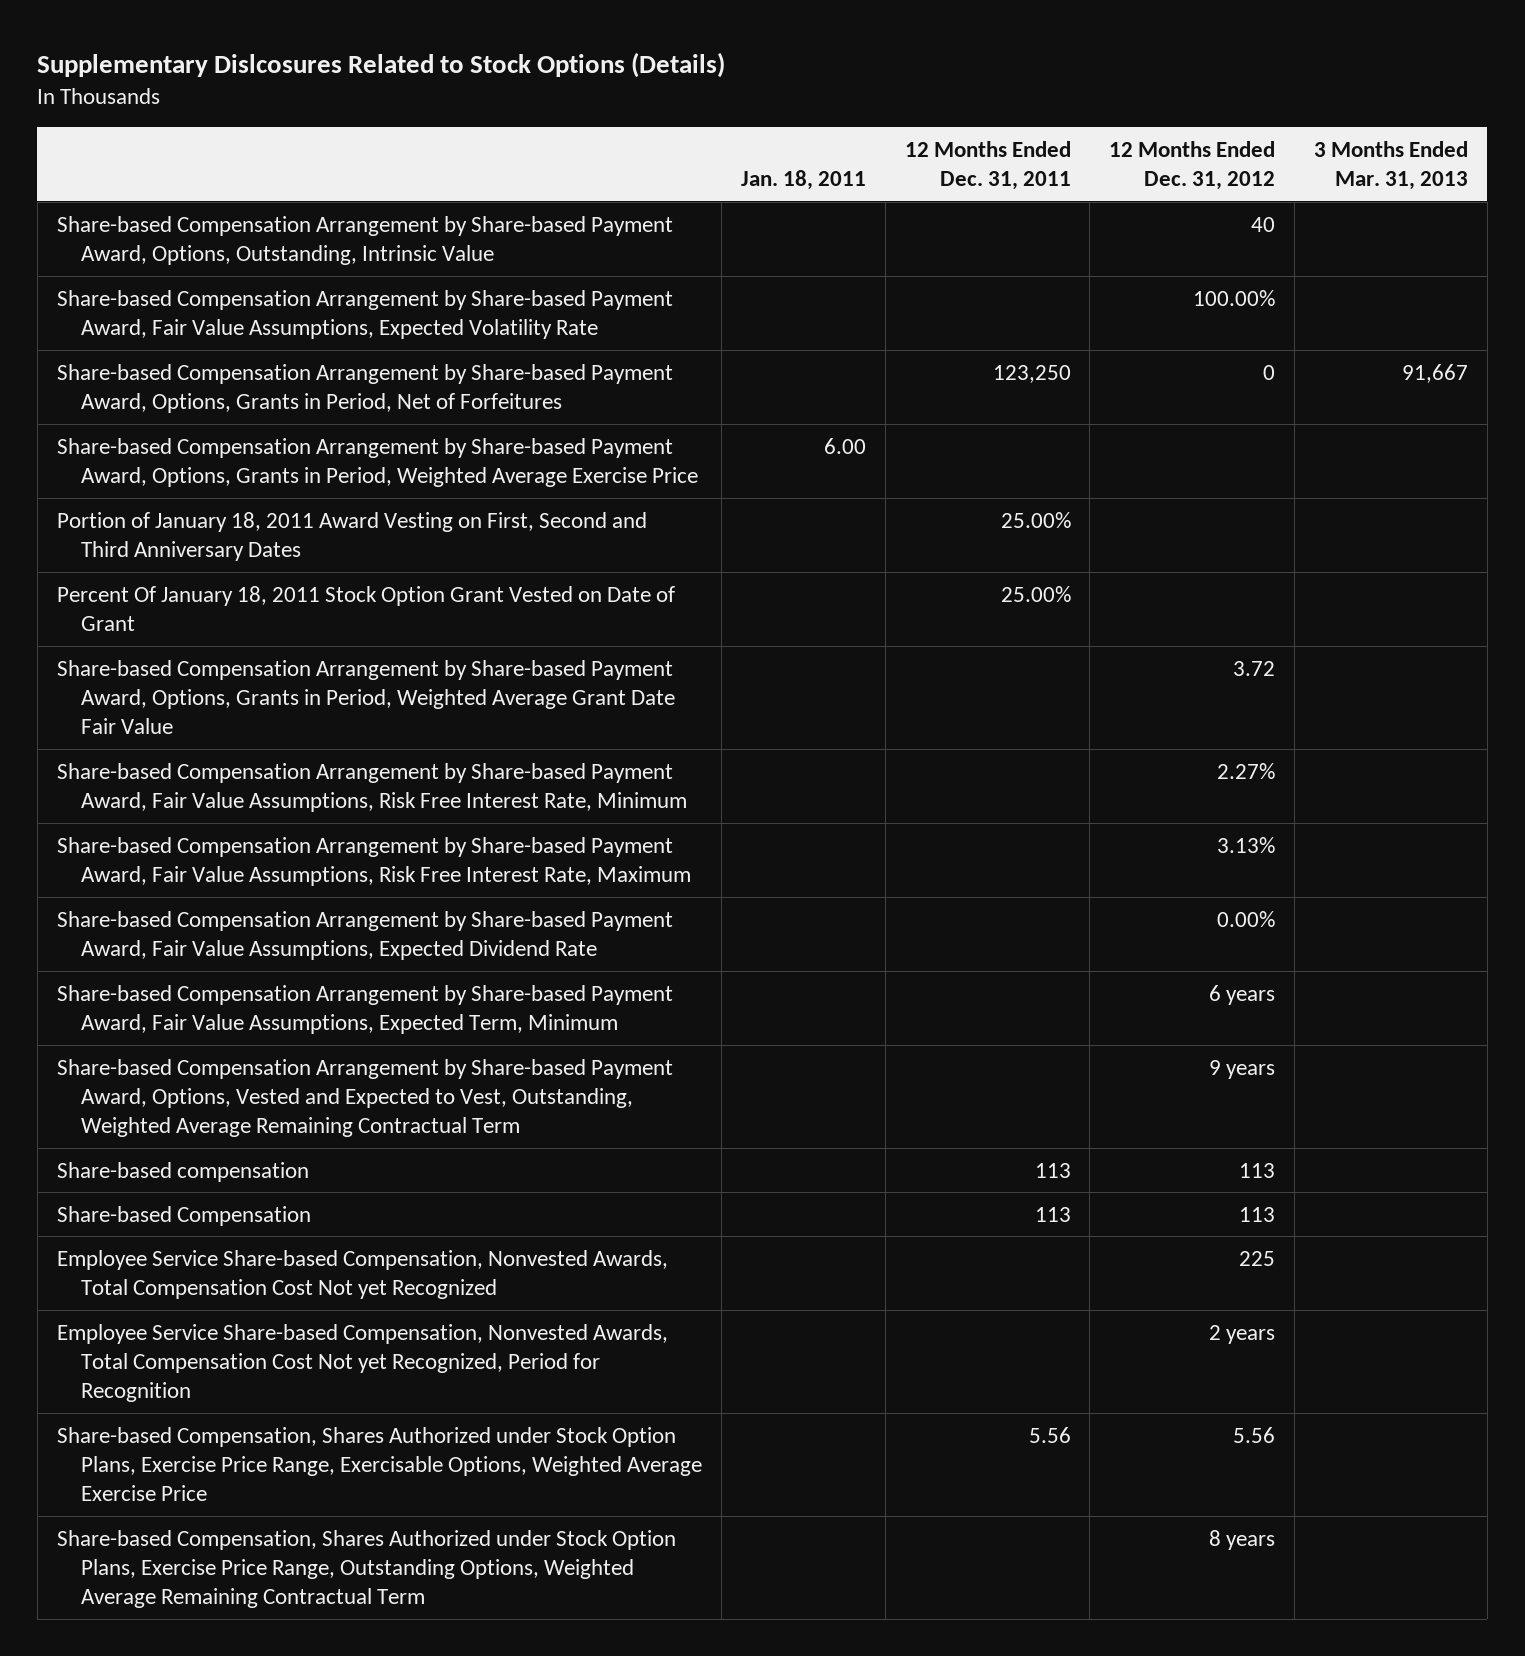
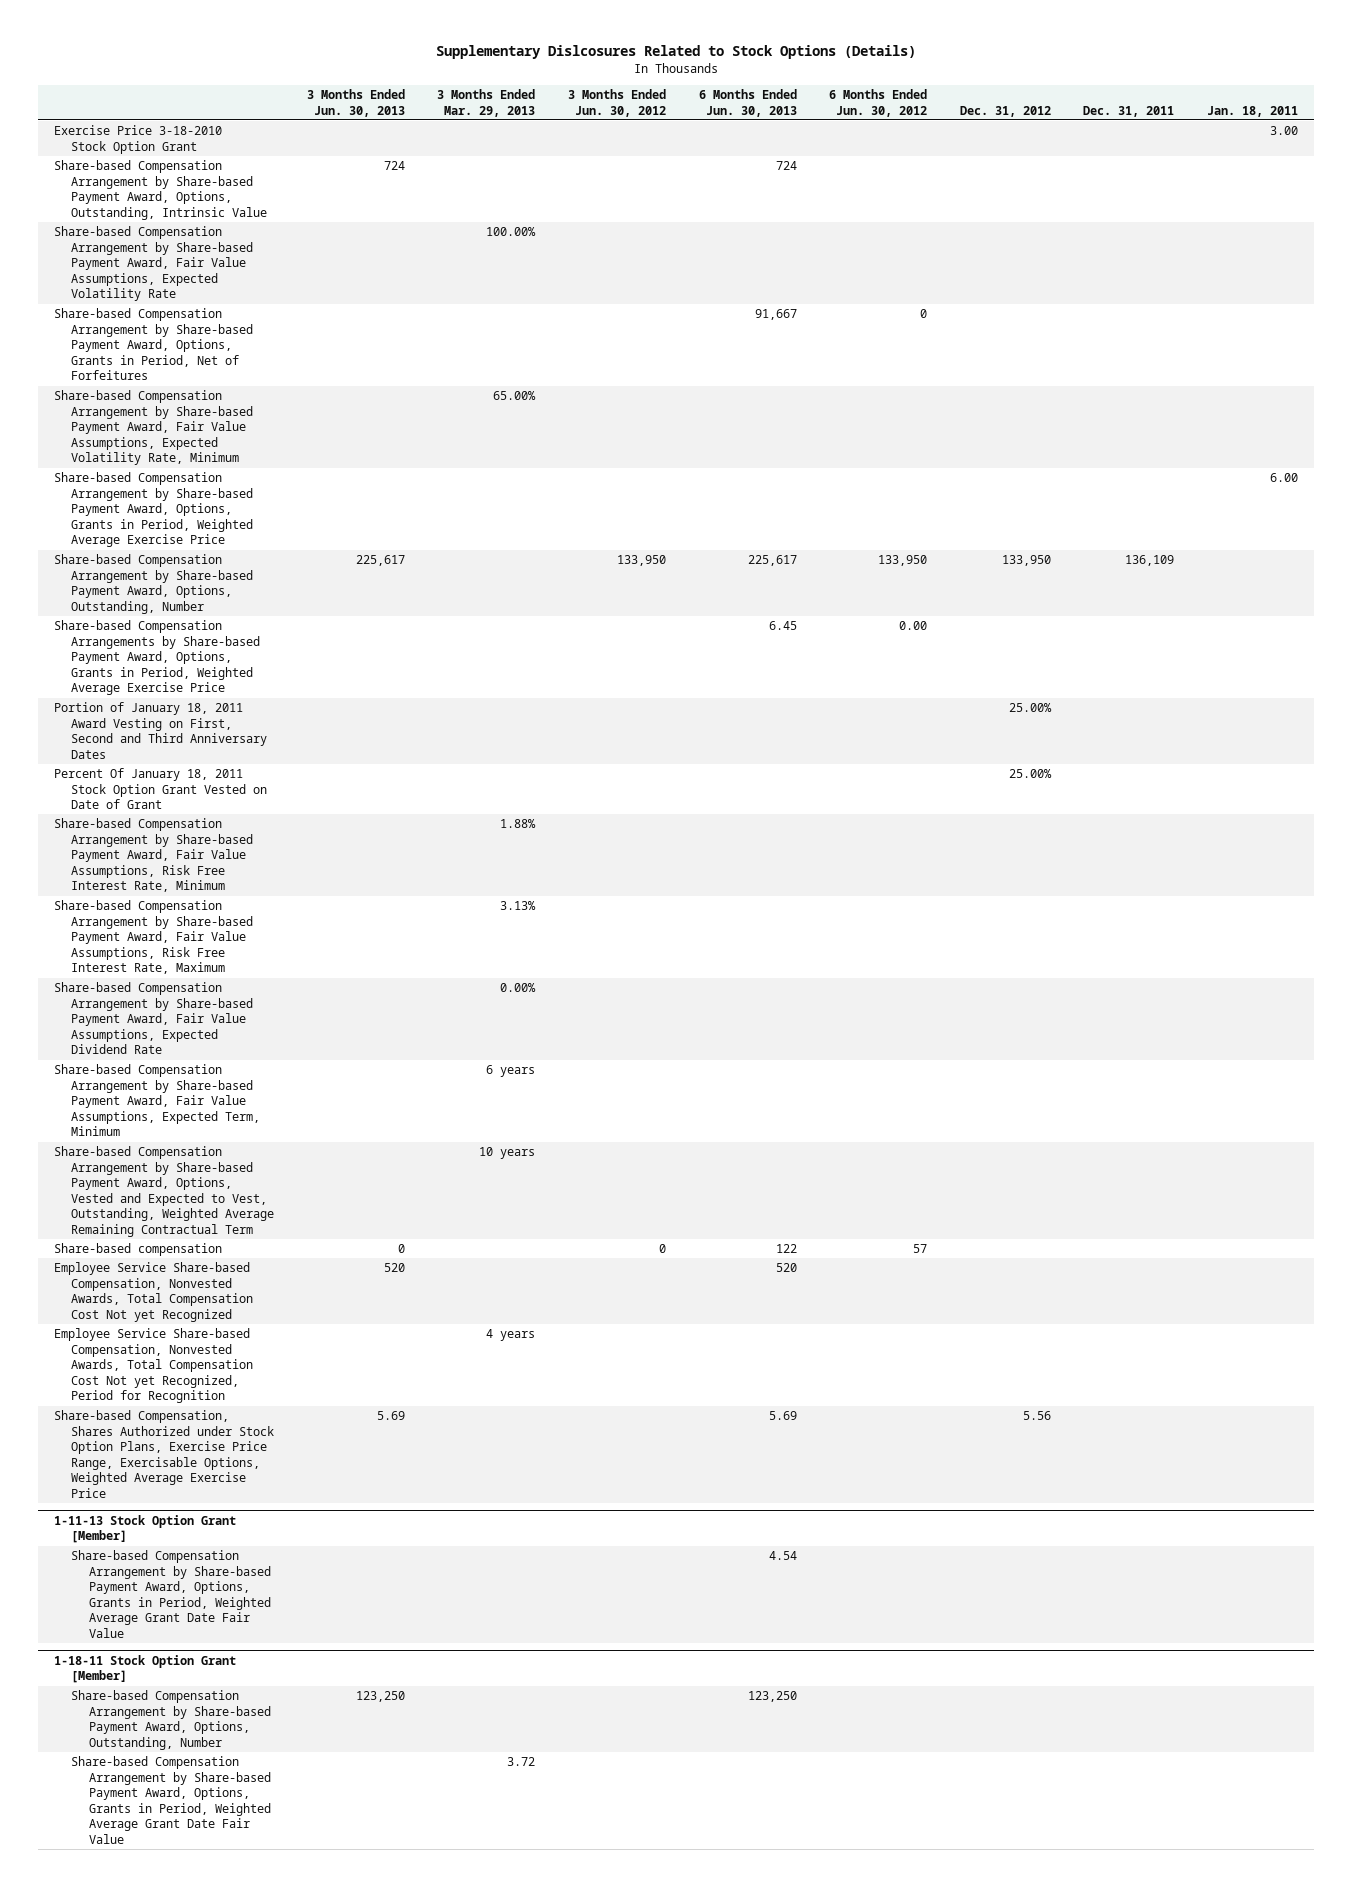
[904,140,1071,190] 12 Months Ended Dec. 31, 2011 -> none
[1109,140,1276,190] 12 Months Ended Dec. 31, 2012 -> none
[1313,140,1468,190] 3 Months Ended Mar. 31, 2013 -> none
none -> [306,89,405,117] 3 Months Ended Jun. 30, 2013
none -> [437,89,536,117] 3 Months Ended Mar. 29, 2013
none -> [568,89,667,117] 3 Months Ended Jun. 30, 2012
none -> [698,89,797,117] 6 Months Ended Jun. 30, 2013
none -> [829,89,928,117] 6 Months Ended Jun. 30, 2012
none -> [959,105,1051,117] Dec. 31, 2012
none -> [1083,105,1175,117] Dec. 31, 2011
none -> [53,124,222,154] Exercise Price 3-18-2010 Stock Option Grant
none -> [53,389,254,466] Share-based Compensation Arrangement by Share-based Payment Award, Fair Value Assumptions, Expected Volatility Rate, Minimum
none -> [53,553,254,614] Share-based Compensation Arrangement by Share-based Payment Award, Options, Outstanding, Number
none -> [53,619,261,696] Share-based Compensation Arrangements by Share-based Payment Award, Options, Grants in Period, Weighted Average Exercise Price
[56,659,676,735] Share-based Compensation Arrangement by Share-based Payment Award, Options, Grants in Period, Weighted Average Grant Date Fair Value -> none
[56,1205,311,1226] Share-based Compensation -> none
[56,1529,676,1609] Share-based Compensation, Shares Authorized under Stock Option Plans, Exercise Price Range, Outstanding Options, Weighted Average Remaining Contractual Term -> none
none -> [53,1514,236,1544] 1-11-13 Stock Option Grant [Member]
none -> [71,1549,271,1639] Share-based Compensation Arrangement by Share-based Payment Award, Options, Grants in Period, Weighted Average Grant Date Fair Value
none -> [53,1654,236,1684] 1-18-11 Stock Option Grant [Member]
none -> [71,1689,271,1750] Share-based Compensation Arrangement by Share-based Payment Award, Options, Outstanding, Number
none -> [71,1755,271,1845] Share-based Compensation Arrangement by Share-based Payment Award, Options, Grants in Period, Weighted Average Grant Date Fair Value

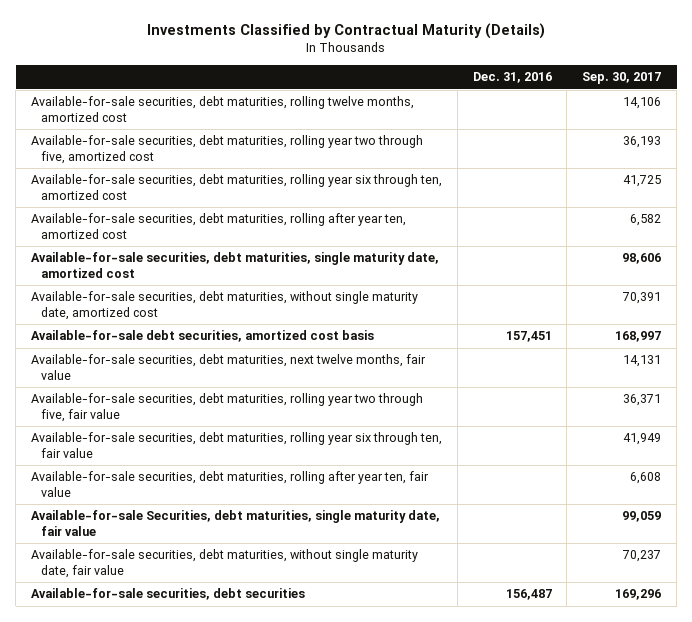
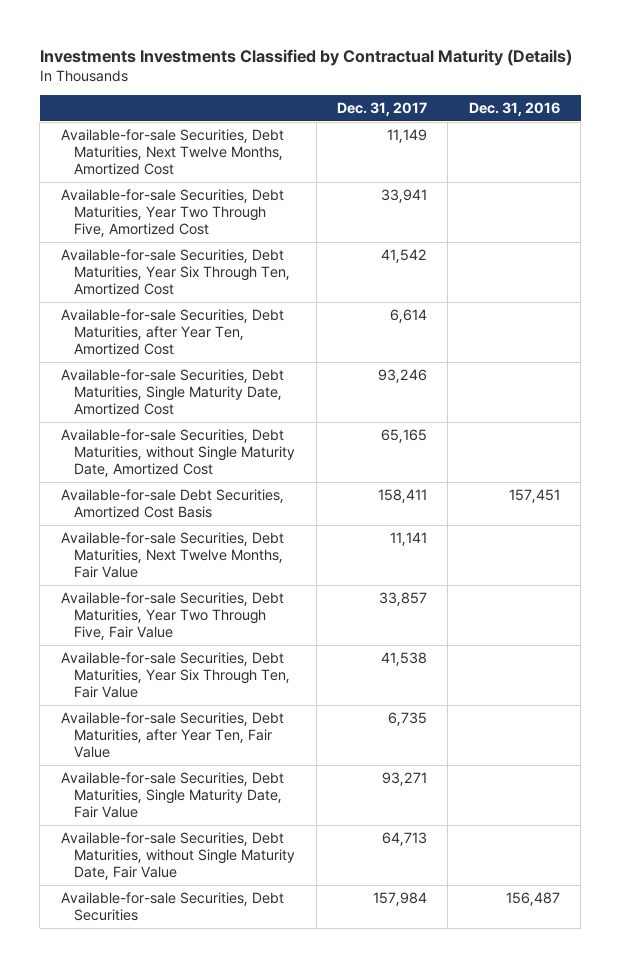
[147,23,546,40] Investments Classified by Contractual Maturity (Details) -> [39,48,572,66] Investments Investments Classified by Contractual Maturity (Details)
[582,72,662,85] Sep. 30, 2017 -> none
none -> [337,102,428,117] Dec. 31, 2017
[30,96,414,123] Available-for-sale securities, debt maturities, rolling twelve months, amortized cost -> [60,128,284,176] Available-for-sale Securities, Debt Maturities, Next Twelve Months, Amortized Cost
[30,135,423,165] Available-for-sale securities, debt maturities, rolling year two through five, amortized cost -> [60,188,284,238] Available-for-sale Securities, Debt Maturities, Year Two Through Five, Amortized Cost
[30,174,442,201] Available-for-sale securities, debt maturities, rolling year six through ten, amortized cost -> [60,248,291,296] Available-for-sale Securities, Debt Maturities, Year Six Through Ten, Amortized Cost
[30,213,406,240] Available-for-sale securities, debt maturities, rolling after year ten, amortized cost -> [60,308,284,356] Available-for-sale Securities, Debt Maturities, after Year Ten, Amortized Cost
[30,252,439,279] Available-for-sale securities, debt maturities, single maturity date, amortized cost -> [60,368,284,416] Available-for-sale Securities, Debt Maturities, Single Maturity Date, Amortized Cost
[30,291,418,321] Available-for-sale securities, debt maturities, without single maturity date, amortized cost -> [60,428,296,478] Available-for-sale Securities, Debt Maturities, without Single Maturity Date, Amortized Cost
[30,330,374,343] Available-for-sale debt securities, amortized cost basis -> [60,488,284,518] Available-for-sale Debt Securities, Amortized Cost Basis
[30,354,426,381] Available-for-sale securities, debt maturities, next twelve months, fair value -> [60,531,284,579] Available-for-sale Securities, Debt Maturities, Next Twelve Months, Fair Value
[30,393,423,423] Available-for-sale securities, debt maturities, rolling year two through five, fair value -> [60,591,284,641] Available-for-sale Securities, Debt Maturities, Year Two Through Five, Fair Value
[30,432,442,459] Available-for-sale securities, debt maturities, rolling year six through ten, fair value -> [60,651,291,699] Available-for-sale Securities, Debt Maturities, Year Six Through Ten, Fair Value
[30,471,429,498] Available-for-sale securities, debt maturities, rolling after year ten, fair value -> [60,711,284,759] Available-for-sale Securities, Debt Maturities, after Year Ten, Fair Value
[30,510,440,537] Available-for-sale Securities, debt maturities, single maturity date, fair value -> [60,771,284,819] Available-for-sale Securities, Debt Maturities, Single Maturity Date, Fair Value
[30,549,418,579] Available-for-sale securities, debt maturities, without single maturity date, fair value -> [60,831,296,881] Available-for-sale Securities, Debt Maturities, without Single Maturity Date, Fair Value
[30,588,305,601] Available-for-sale securities, debt securities -> [60,891,284,921] Available-for-sale Securities, Debt Securities

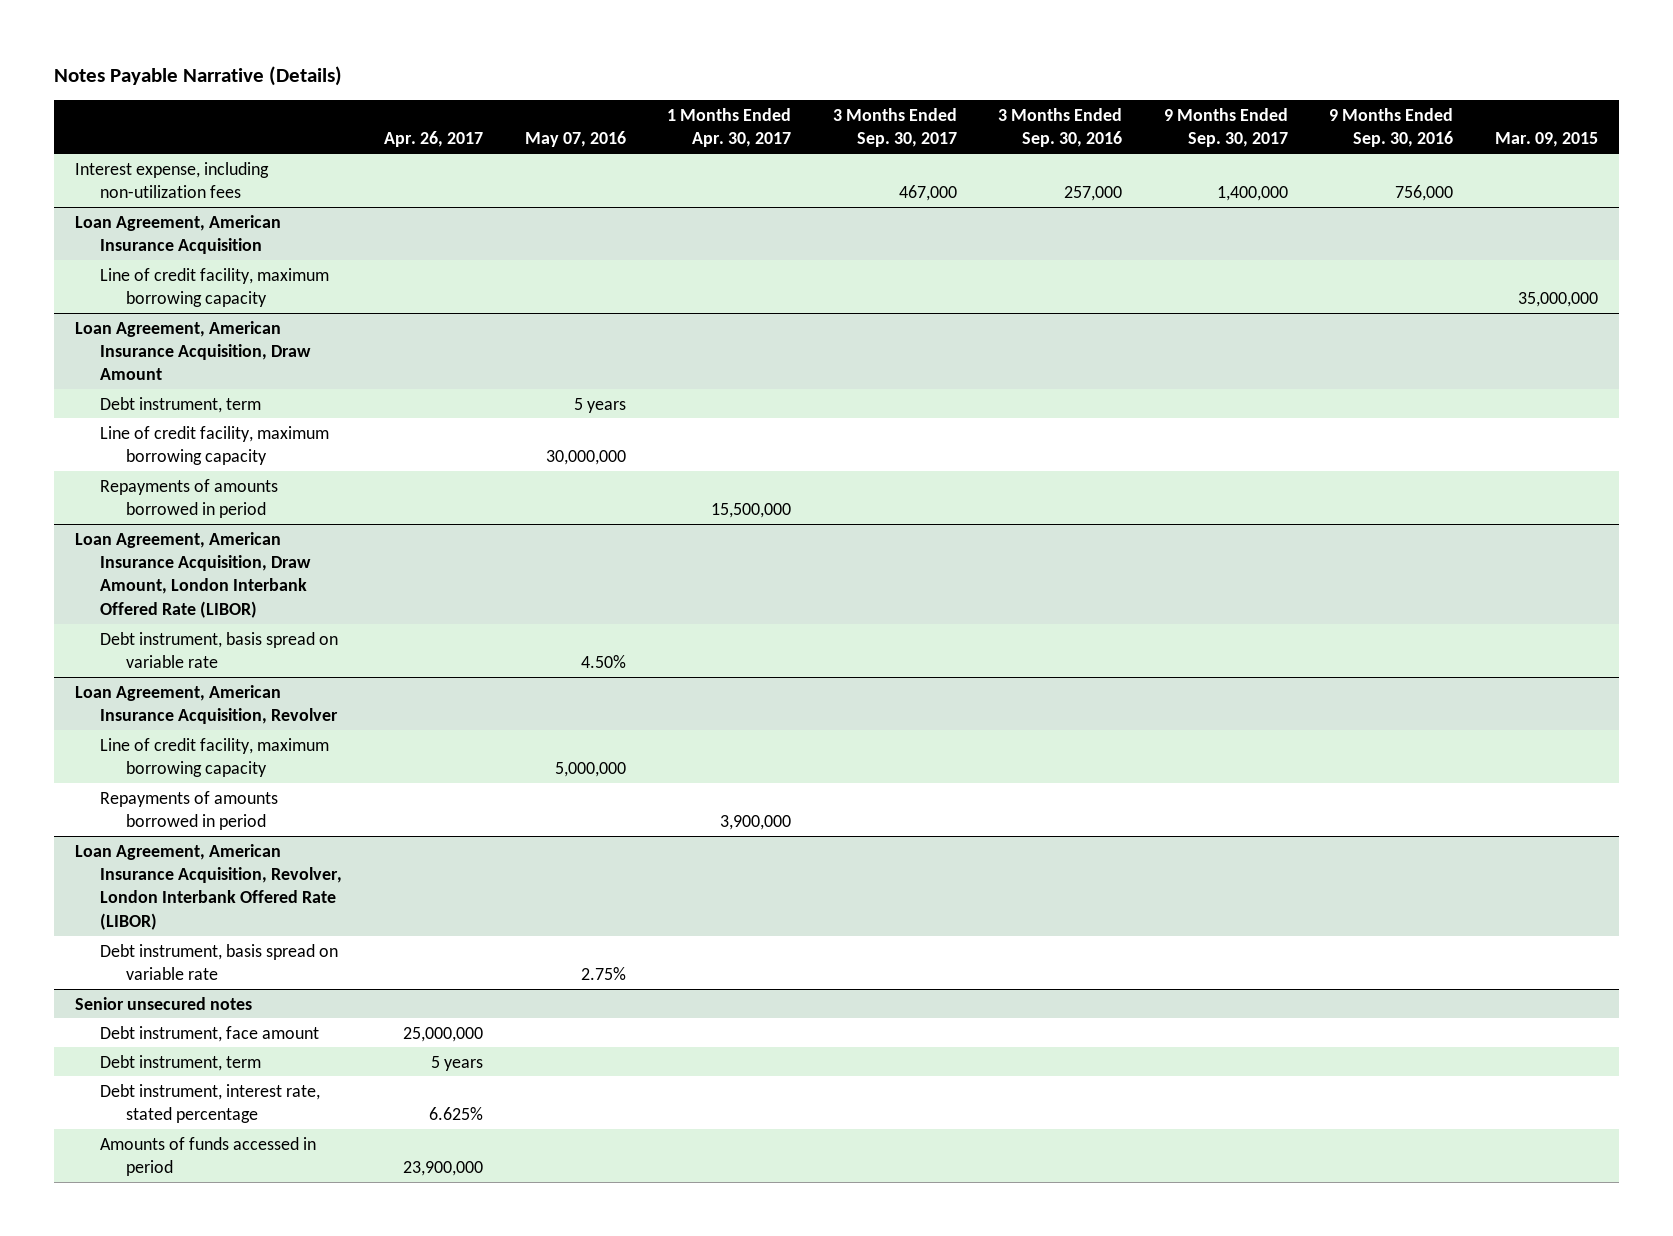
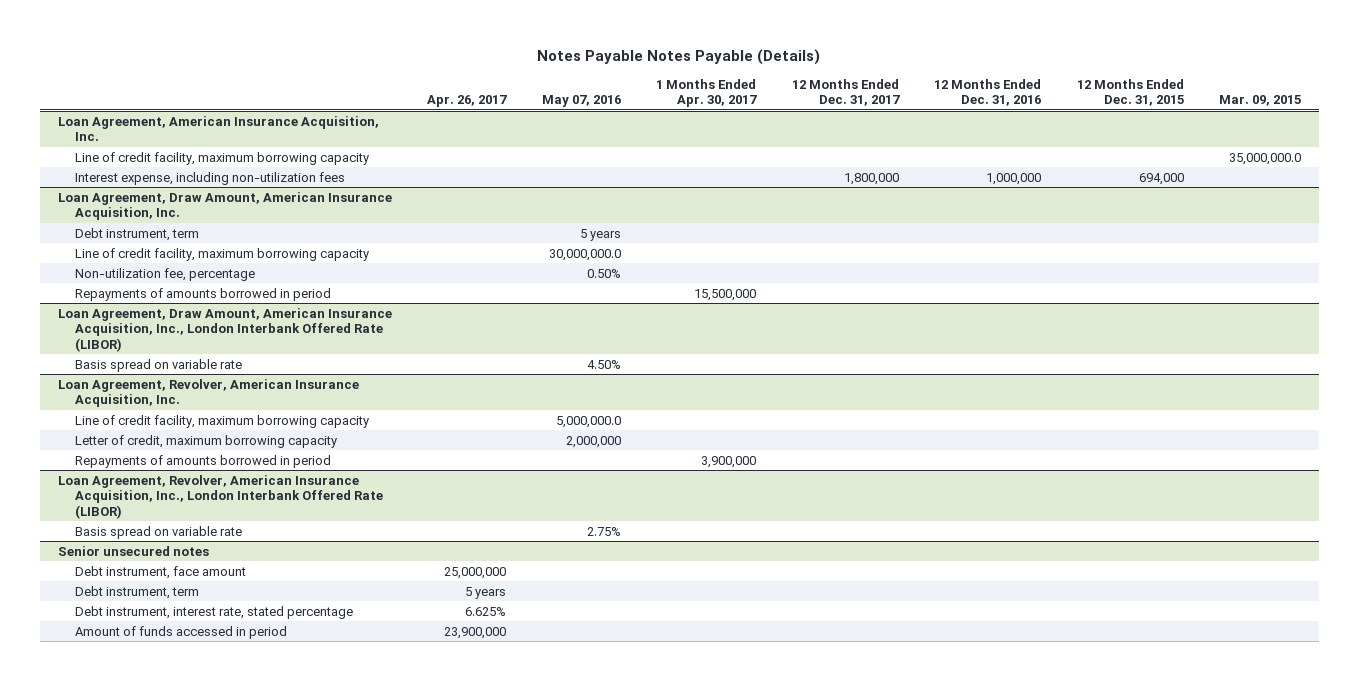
[54,66,343,87] Notes Payable Narrative (Details) -> [537,48,821,65] Notes Payable Notes Payable (Details)
[832,107,957,148] 3 Months Ended Sep. 30, 2017 -> none
[998,107,1123,148] 3 Months Ended Sep. 30, 2016 -> none
[1163,107,1288,148] 9 Months Ended Sep. 30, 2017 -> none
[1329,107,1454,148] 9 Months Ended Sep. 30, 2016 -> none
none -> [791,78,900,107] 12 Months Ended Dec. 31, 2017
none -> [934,78,1042,107] 12 Months Ended Dec. 31, 2016
none -> [1076,78,1184,107] 12 Months Ended Dec. 31, 2015
[74,161,269,198] Interest expense, including non-utilization fees -> none
[74,214,281,254] Loan Agreement, American Insurance Acquisition -> [57,115,379,142] Loan Agreement, American Insurance Acquisition, Inc.
[1518,291,1599,307] 35,000,000 -> [1229,152,1302,165] 35,000,000.0
none -> [74,171,345,185] Interest expense, including non-utilization fees
[74,320,312,381] Loan Agreement, American Insurance Acquisition, Draw Amount -> [57,191,392,221] Loan Agreement, Draw Amount, American Insurance Acquisition, Inc.
[545,449,626,465] 30,000,000 -> [548,248,621,261] 30,000,000.0
none -> [74,267,255,281] Non-utilization fee, percentage
[74,531,312,618] Loan Agreement, American Insurance Acquisition, Draw Amount, London Interbank Offered Rate (LIBOR) -> [57,307,392,352] Loan Agreement, Draw Amount, American Insurance Acquisition, Inc., London Interbank Offered Rate (LIBOR)
[100,631,339,668] Debt instrument, basis spread on variable rate -> [74,358,242,372] Basis spread on variable rate
[74,684,339,724] Loan Agreement, American Insurance Acquisition, Revolver -> [57,378,359,408] Loan Agreement, Revolver, American Insurance Acquisition, Inc.
[554,761,626,777] 5,000,000 -> [555,415,621,428] 5,000,000.0
none -> [74,434,337,448] Letter of credit, maximum borrowing capacity
[74,843,343,930] Loan Agreement, American Insurance Acquisition, Revolver, London Interbank Offered Rate (LIBOR) -> [57,474,383,519] Loan Agreement, Revolver, American Insurance Acquisition, Inc., London Interbank Offered Rate (LIBOR)
[100,943,339,980] Debt instrument, basis spread on variable rate -> [74,525,242,539] Basis spread on variable rate
[100,1136,317,1176] Amounts of funds accessed in period -> [74,625,287,639] Amount of funds accessed in period

